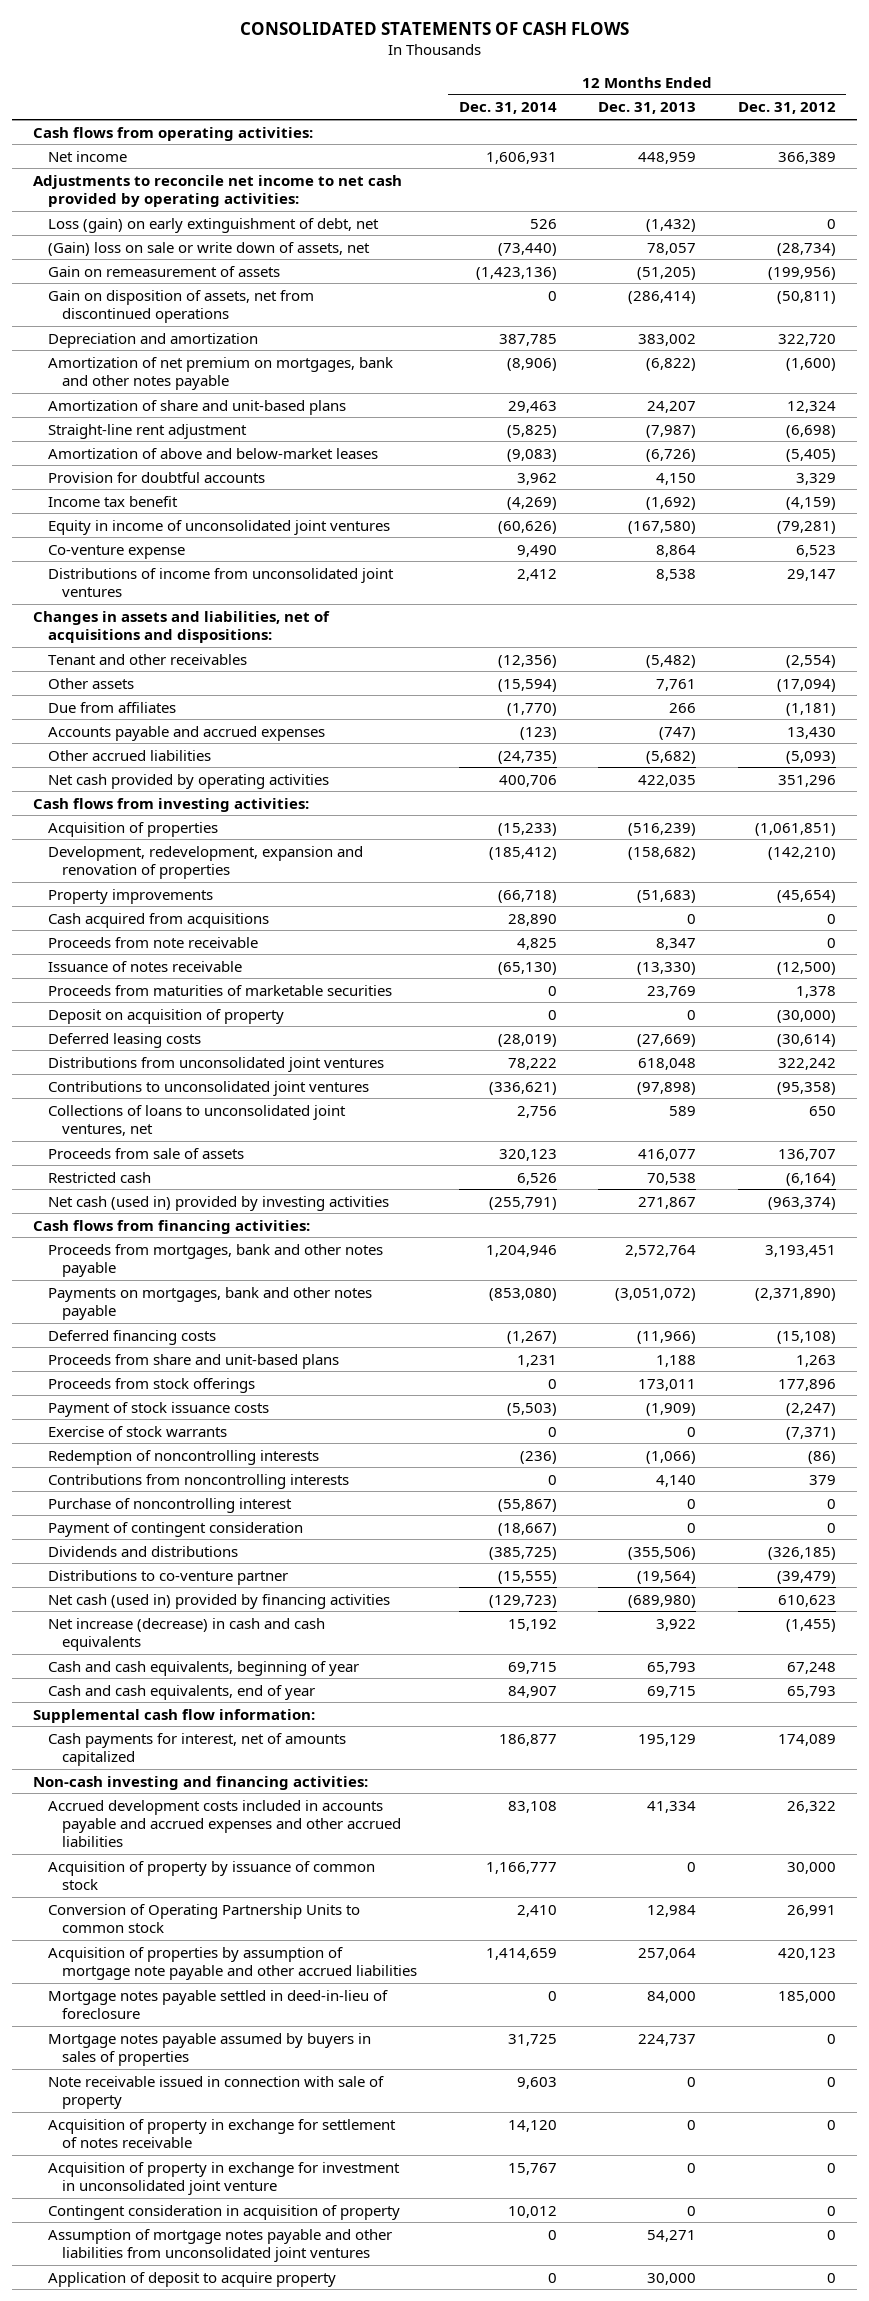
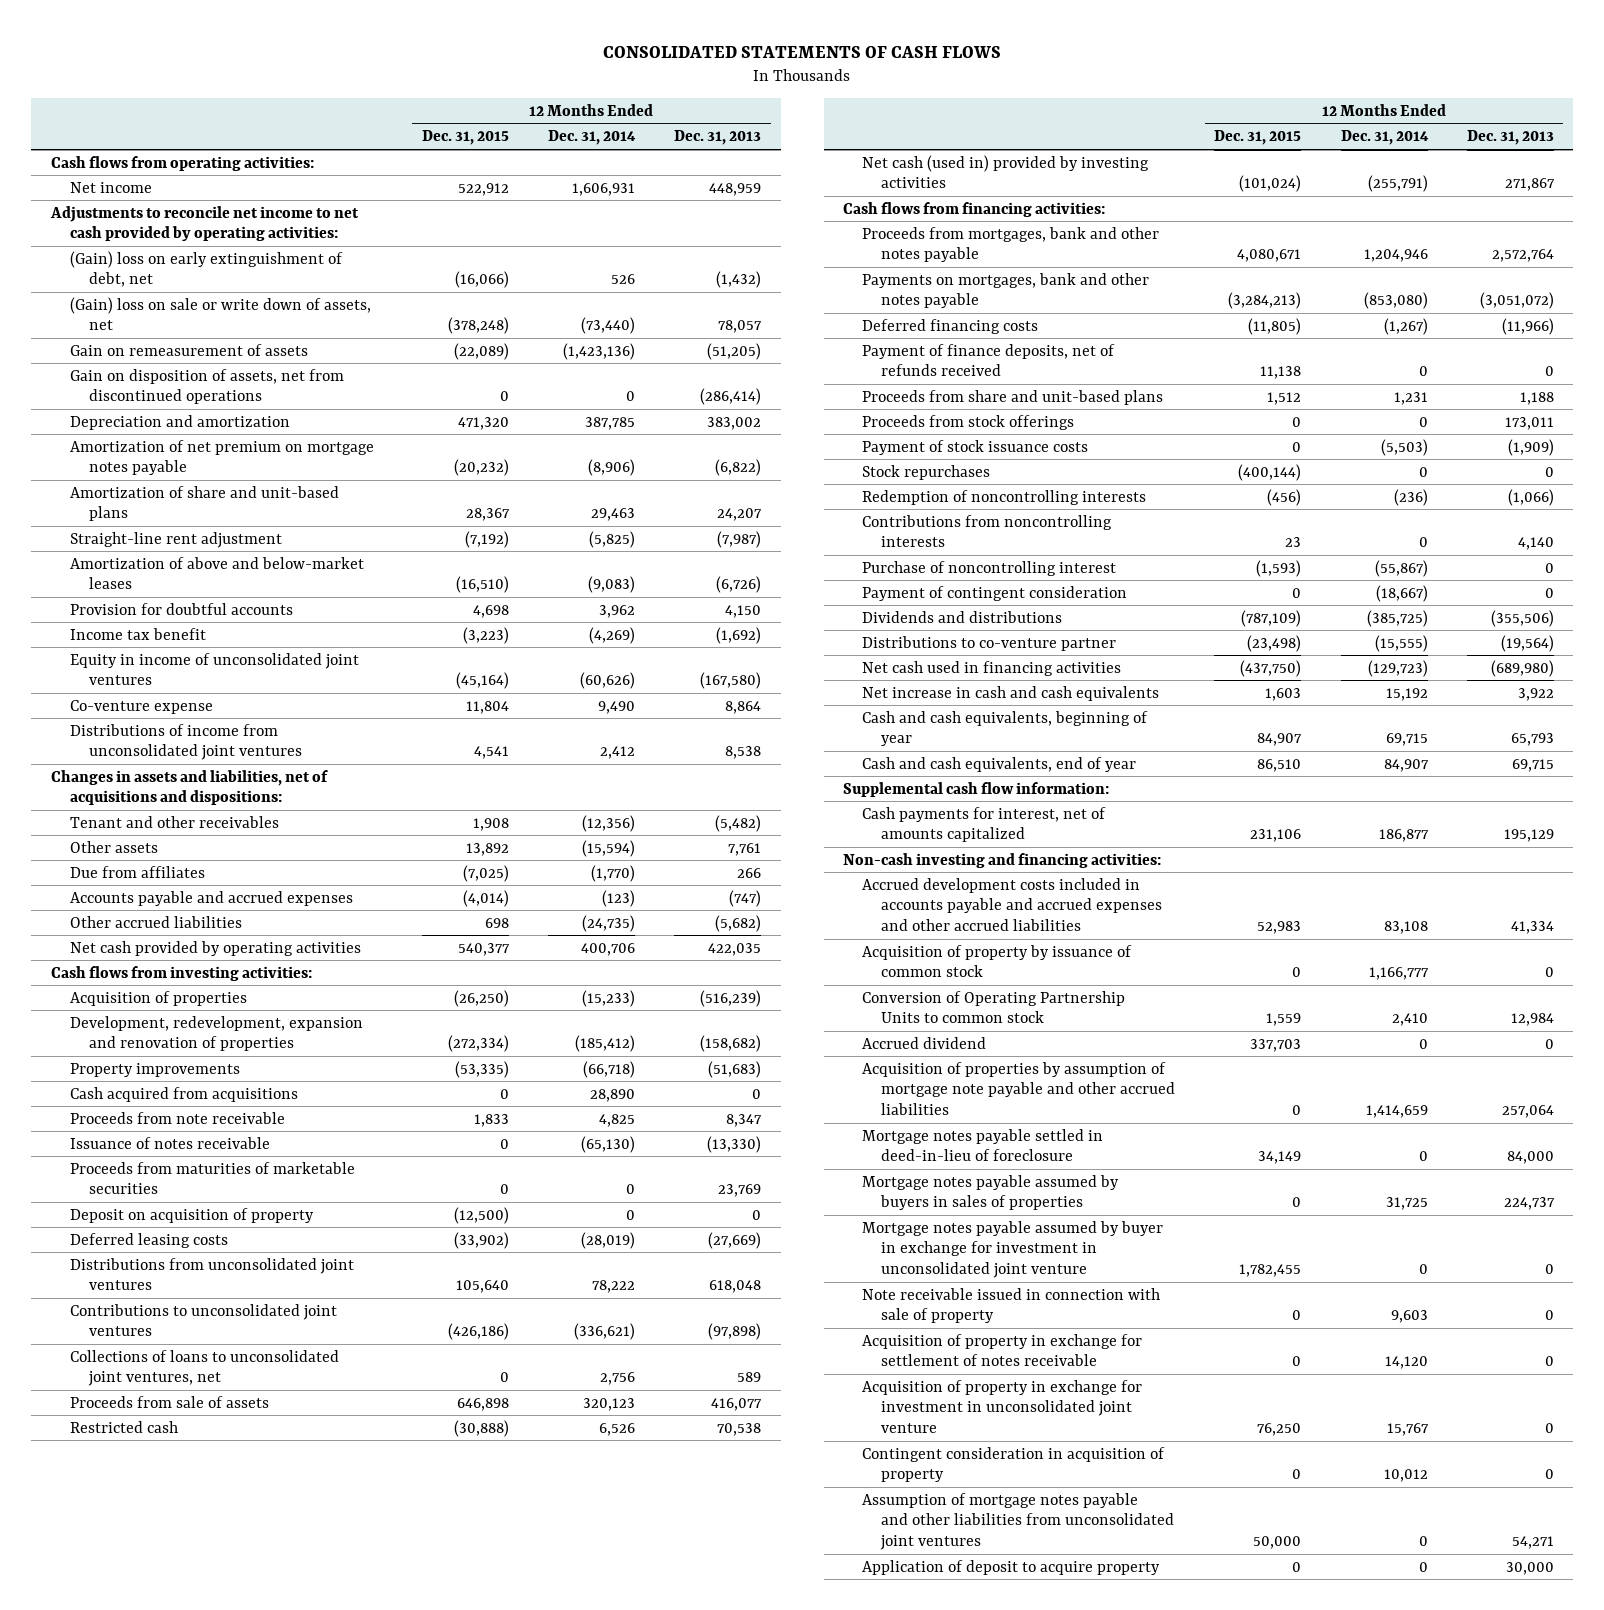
[737,102,836,115] Dec. 31, 2012 -> none
none -> [421,130,509,146] Dec. 31, 2015
[47,217,379,233] Loss (gain) on early extinguishment of debt, net -> [69,250,343,288] (Gain) loss on early extinguishment of debt, net
[47,356,393,390] Amortization of net premium on mortgages, bank and other notes payable -> [69,439,374,476] Amortization of net premium on mortgage notes payable
none -> [862,343,1116,377] Payment of finance deposits, net of refunds received
[47,1425,227,1437] Exercise of stock warrants -> none
none -> [862,464,991,480] Stock repurchases
[47,1593,390,1609] Net cash (used in) provided by financing activities -> [862,660,1122,676] Net cash used in financing activities
[47,1617,325,1651] Net increase (decrease) in cash and cash equivalents -> [862,685,1160,701] Net increase in cash and cash equivalents
none -> [862,1036,987,1049] Accrued dividend
none -> [862,1220,1164,1278] Mortgage notes payable assumed by buyer in exchange for investment in unconsolidated joint venture

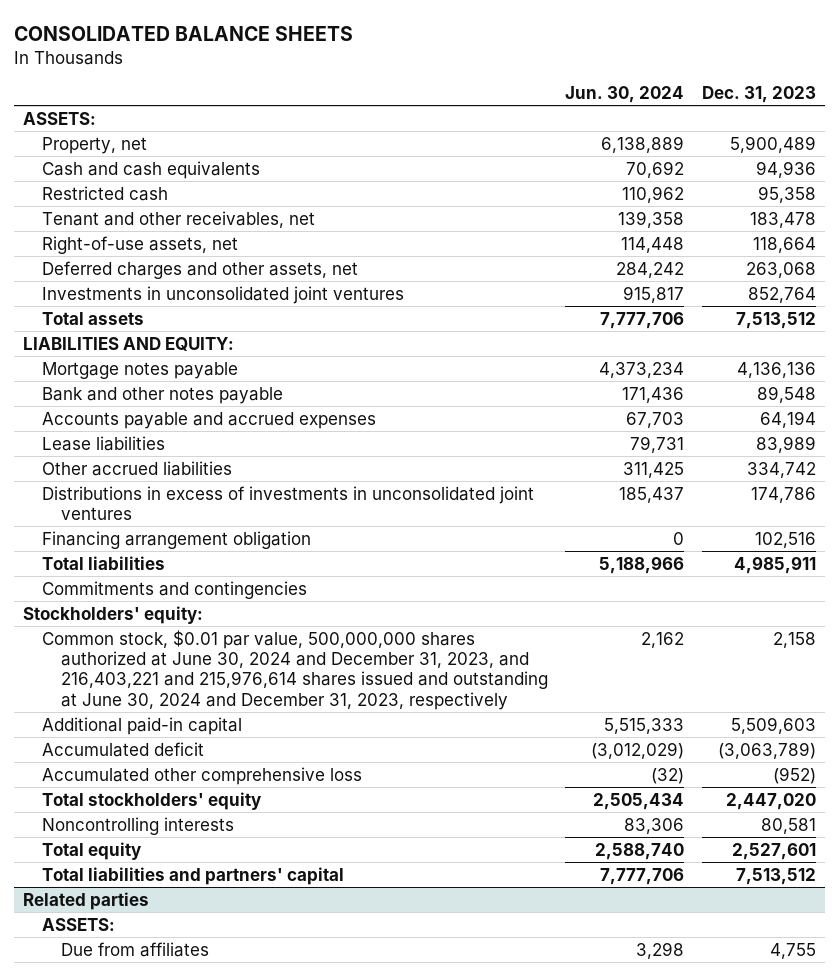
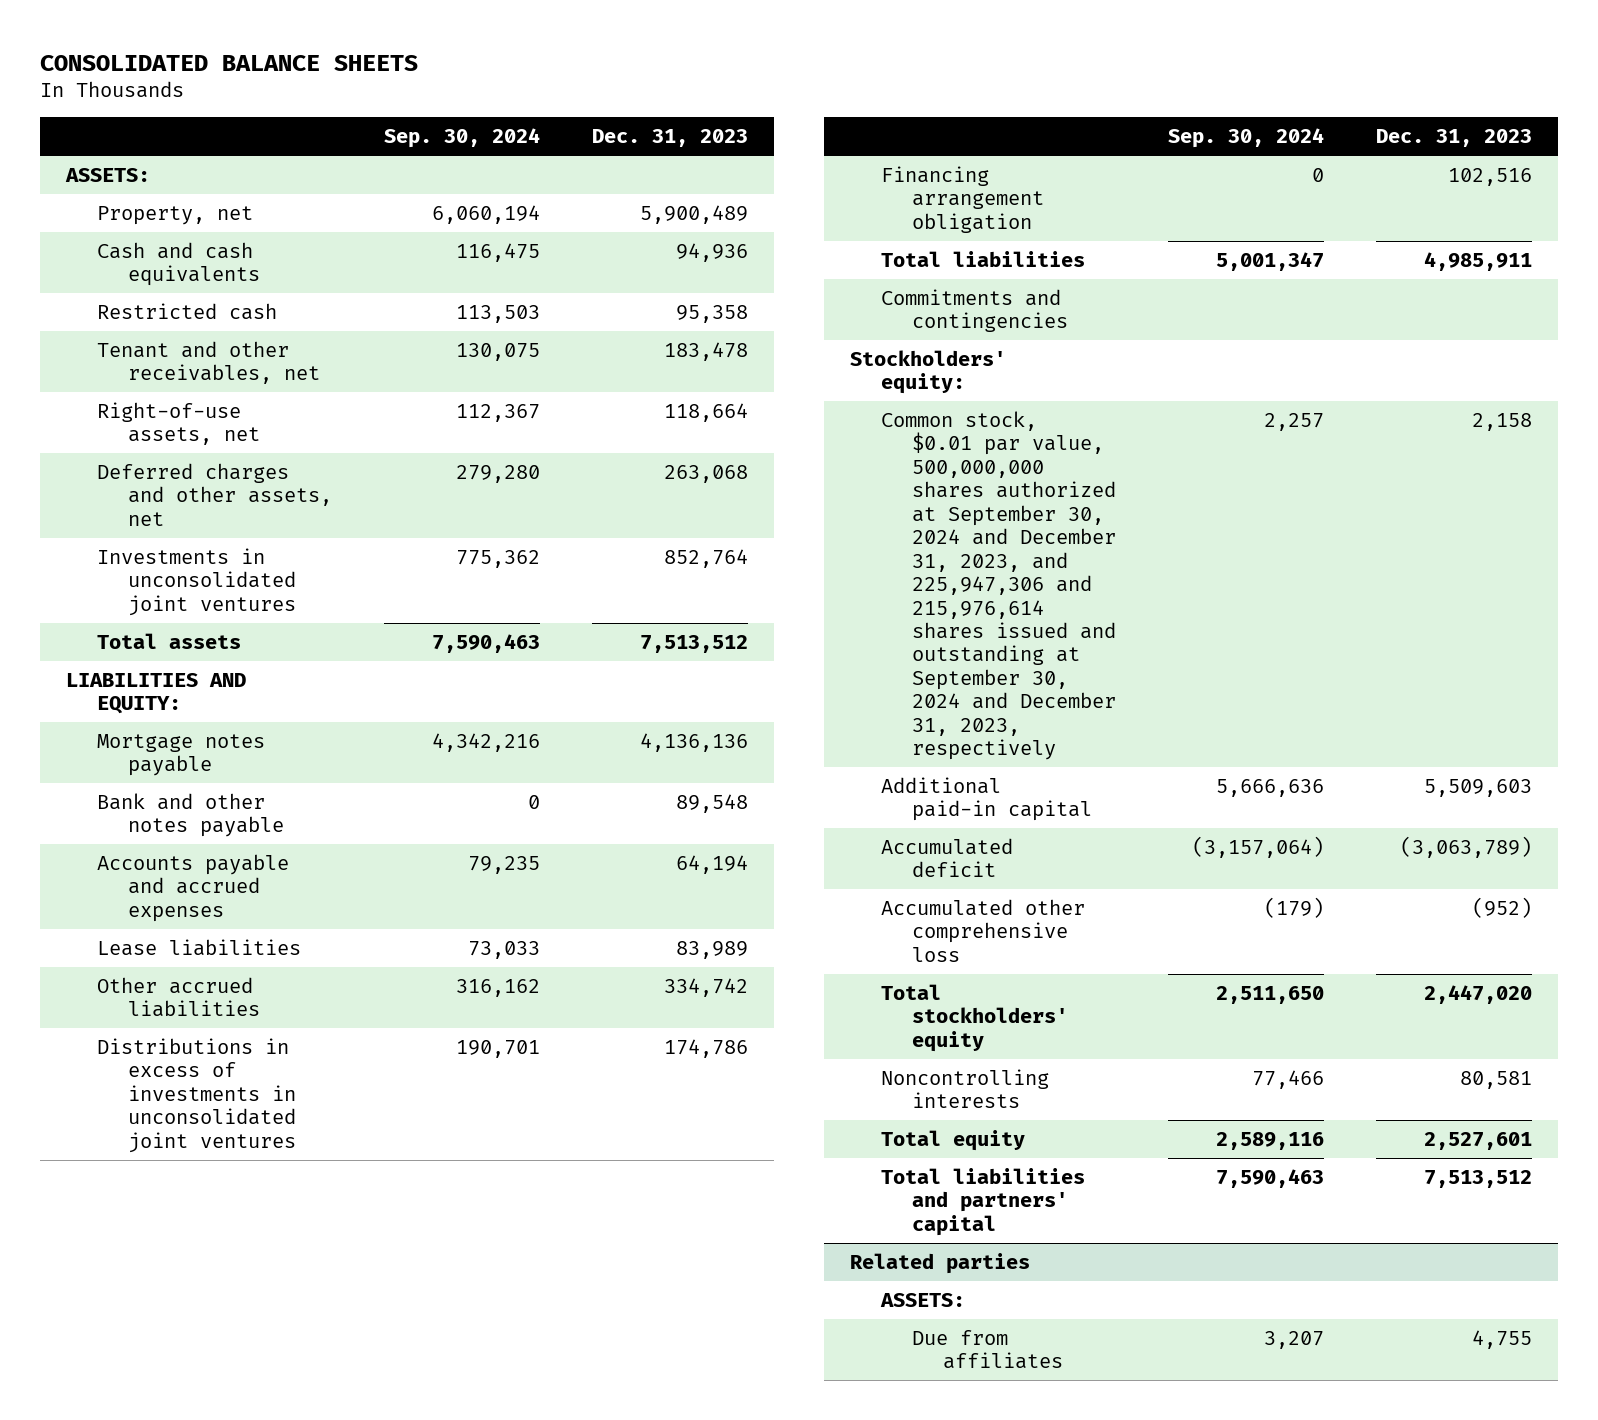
[565,86,685,104] Jun. 30, 2024 -> none
none -> [384,128,541,149] Sep. 30, 2024
[41,629,548,710] Common stock, $0.01 par value, 500,000,000 shares authorized at June 30, 2024 and December 31, 2023, and 216,403,221 and 215,976,614 shares issued and outstanding at June 30, 2024 and December 31, 2023, respectively -> [881,410,1117,761] Common stock, $0.01 par value, 500,000,000 shares authorized at September 30, 2024 and December 31, 2023, and 225,947,306 and 215,976,614 shares issued and outstanding at September 30, 2024 and December 31, 2023, respectively

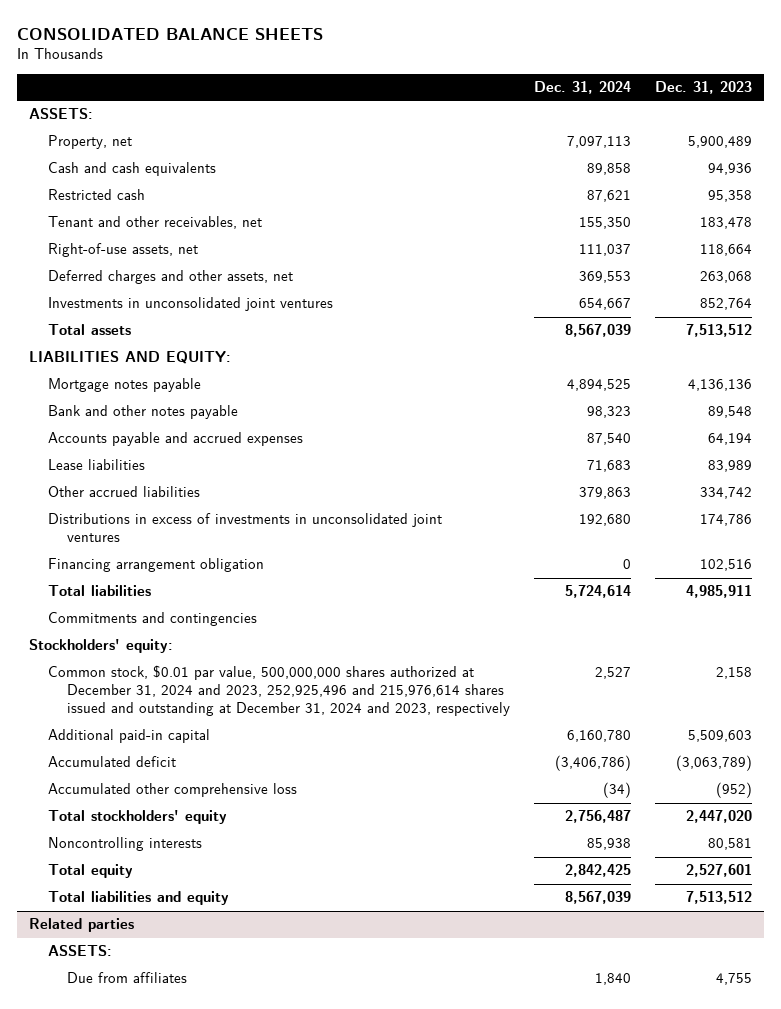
[384,128,541,149] Sep. 30, 2024 -> none
none -> [534,81,632,95] Dec. 31, 2024
[881,410,1117,761] Common stock, $0.01 par value, 500,000,000 shares authorized at September 30, 2024 and December 31, 2023, and 225,947,306 and 215,976,614 shares issued and outstanding at September 30, 2024 and December 31, 2023, respectively -> [48,665,510,717] Common stock, $0.01 par value, 500,000,000 shares authorized at December 31, 2024 and 2023, 252,925,496 and 215,976,614 shares issued and outstanding at December 31, 2024 and 2023, respectively
[881,1167,1086,1236] Total liabilities and partners' capital -> [48,891,230,906] Total liabilities and equity

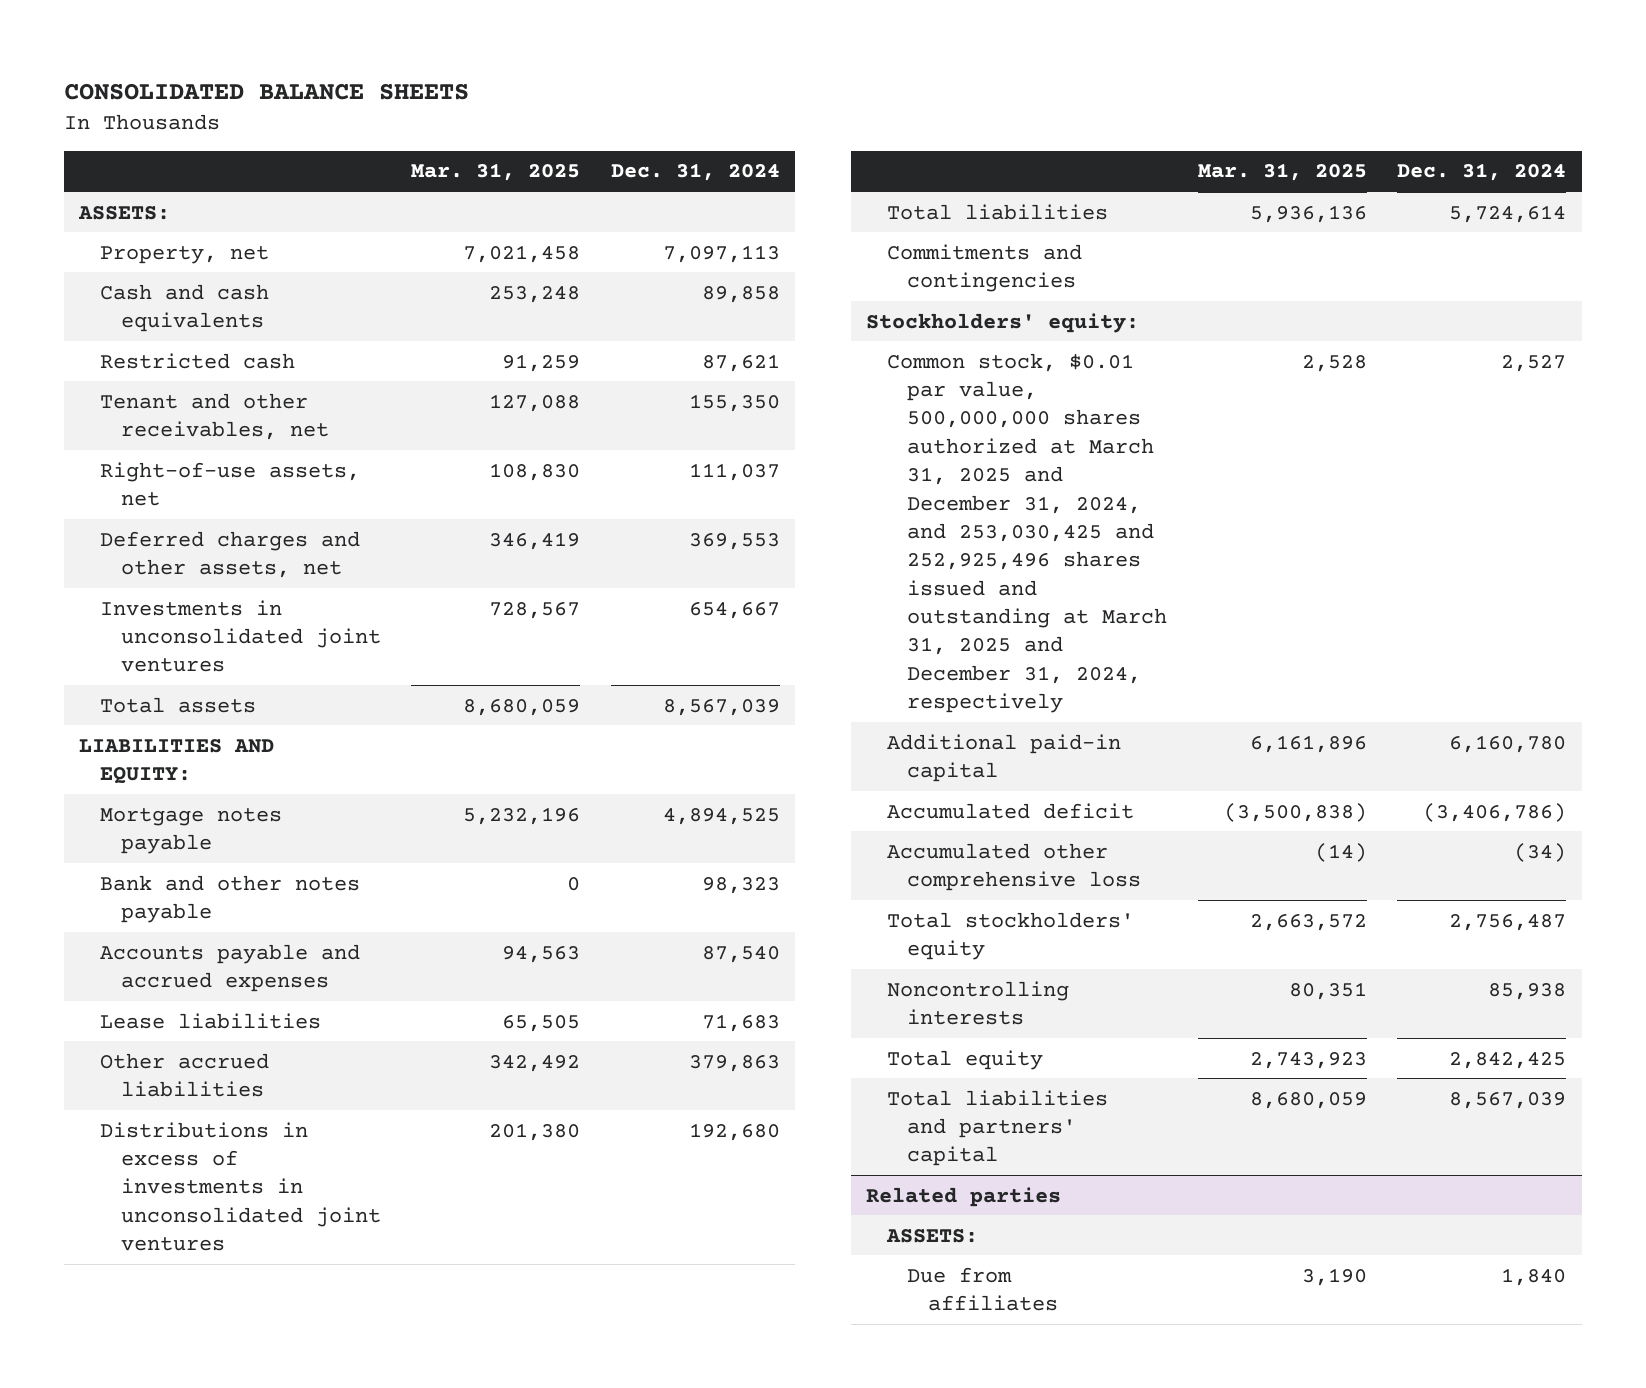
[655,81,753,95] Dec. 31, 2023 -> none
none -> [411,163,581,182] Mar. 31, 2025
[48,558,265,573] Financing arrangement obligation -> none
[48,665,510,717] Common stock, $0.01 par value, 500,000,000 shares authorized at December 31, 2024 and 2023, 252,925,496 and 215,976,614 shares issued and outstanding at December 31, 2024 and 2023, respectively -> [886,352,1168,714] Common stock, $0.01 par value, 500,000,000 shares authorized at March 31, 2025 and December 31, 2024, and 253,030,425 and 252,925,496 shares issued and outstanding at March 31, 2025 and December 31, 2024, respectively
[48,891,230,906] Total liabilities and equity -> [886,1089,1108,1167] Total liabilities and partners' capital

